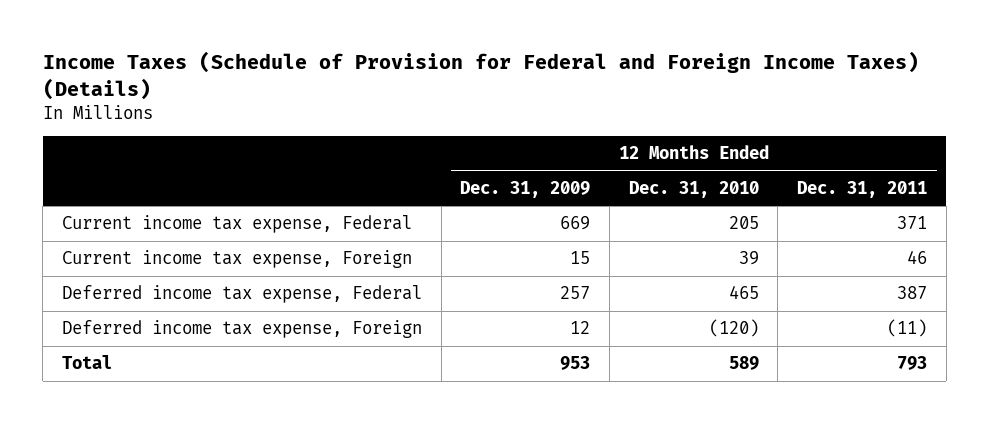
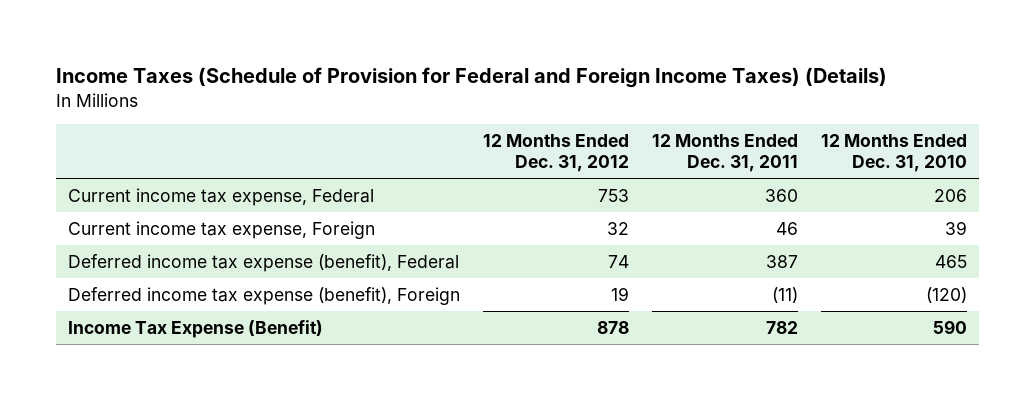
[460,181,591,199] Dec. 31, 2009 -> none
none -> [483,134,630,173] 12 Months Ended Dec. 31, 2012
[728,216,759,230] 205 -> [934,188,968,202] 206
[897,216,928,230] 371 -> [765,188,799,202] 360
[62,355,113,370] Total -> none
[62,285,423,304] Deferred income tax expense, Federal -> [67,253,459,272] Deferred income tax expense (benefit), Federal
[62,320,423,339] Deferred income tax expense, Foreign -> [67,286,460,305] Deferred income tax expense (benefit), Foreign
none -> [67,319,323,338] Income Tax Expense (Benefit)

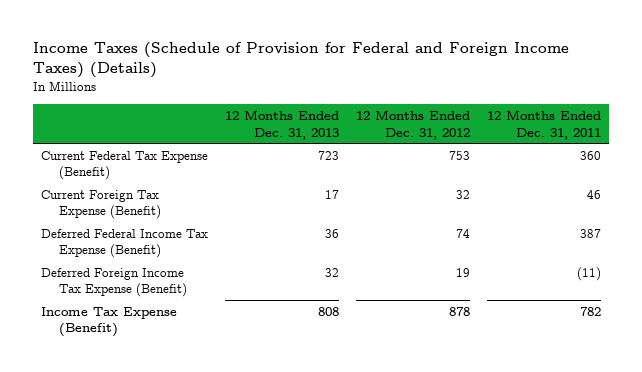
[821,134,968,173] 12 Months Ended Dec. 31, 2010 -> none
none -> [224,110,339,140] 12 Months Ended Dec. 31, 2013
[67,187,374,206] Current income tax expense, Federal -> [41,150,209,181] Current Federal Tax Expense (Benefit)
[67,220,375,239] Current income tax expense, Foreign -> [41,189,161,220] Current Foreign Tax Expense (Benefit)
[67,253,459,272] Deferred income tax expense (benefit), Federal -> [41,228,209,259] Deferred Federal Income Tax Expense (Benefit)
[67,286,460,305] Deferred income tax expense (benefit), Foreign -> [41,267,187,298] Deferred Foreign Income Tax Expense (Benefit)

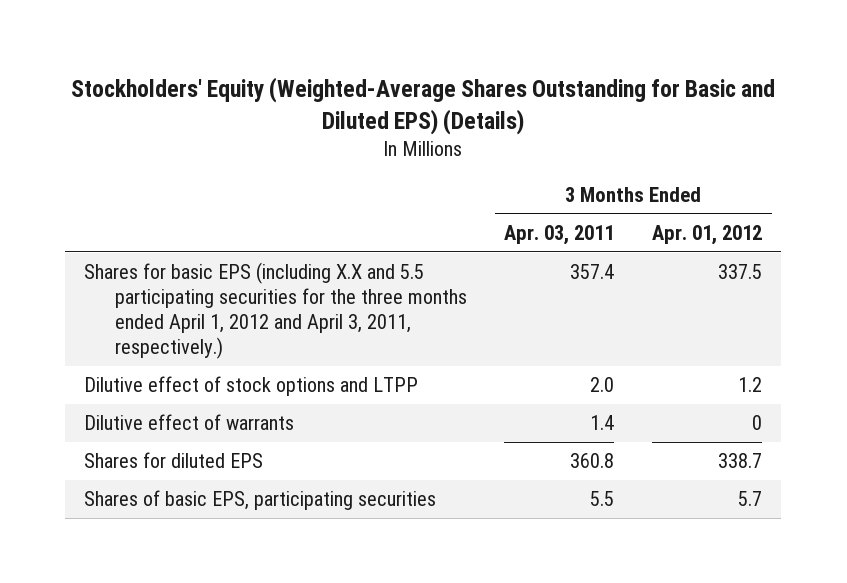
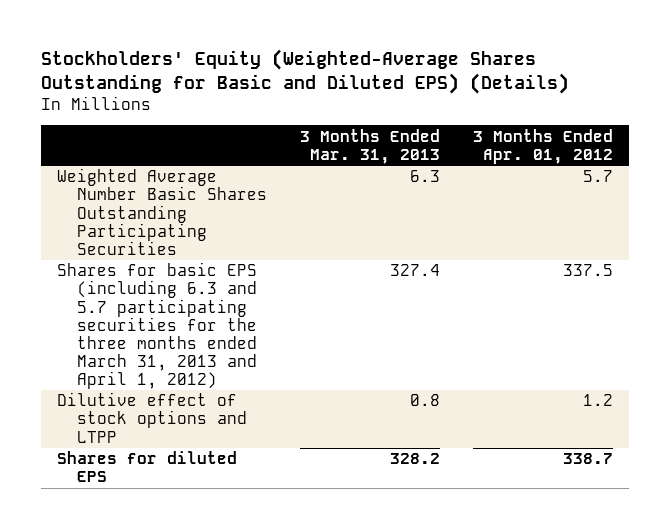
[504,224,615,245] Apr. 03, 2011 -> none
none -> [299,128,440,164] 3 Months Ended Mar. 31, 2013
none -> [57,168,268,255] Weighted Average Number Basic Shares Outstanding Participating Securities
[84,262,467,360] Shares for basic EPS (including X.X and 5.5 participating securities for the three months ended April 1, 2012 and April 3, 2011, respectively.) -> [57,262,258,389] Shares for basic EPS (including 6.3 and 5.7 participating securities for the three months ended March 31, 2013 and April 1, 2012)
[84,414,295,431] Dilutive effect of warrants -> none
[84,490,437,511] Shares of basic EPS, participating securities -> none

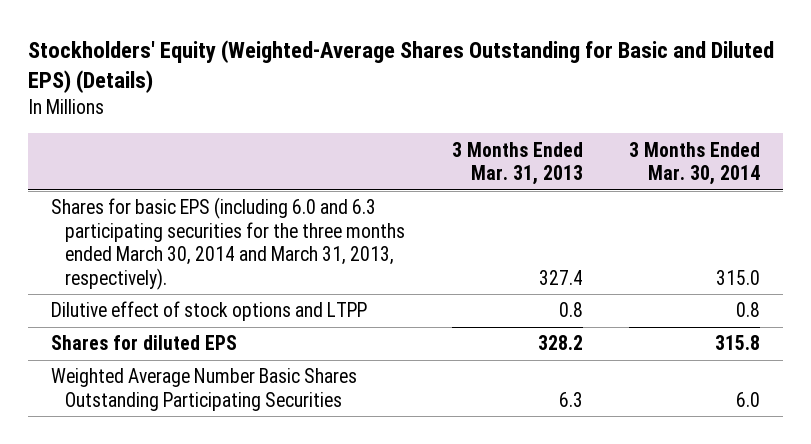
[472,128,613,164] 3 Months Ended Apr. 01, 2012 -> none
none -> [629,141,761,186] 3 Months Ended Mar. 30, 2014
[57,262,258,389] Shares for basic EPS (including 6.3 and 5.7 participating securities for the three months ended March 31, 2013 and April 1, 2012) -> [50,197,406,290] Shares for basic EPS (including 6.0 and 6.3 participating securities for the three months ended March 30, 2014 and March 31, 2013, respectively).
[57,168,268,255] Weighted Average Number Basic Shares Outstanding Participating Securities -> [50,368,357,411] Weighted Average Number Basic Shares Outstanding Participating Securities

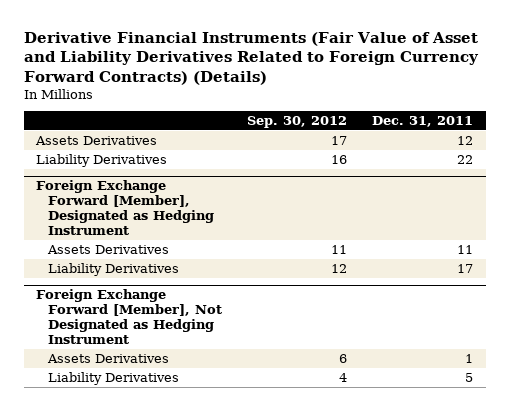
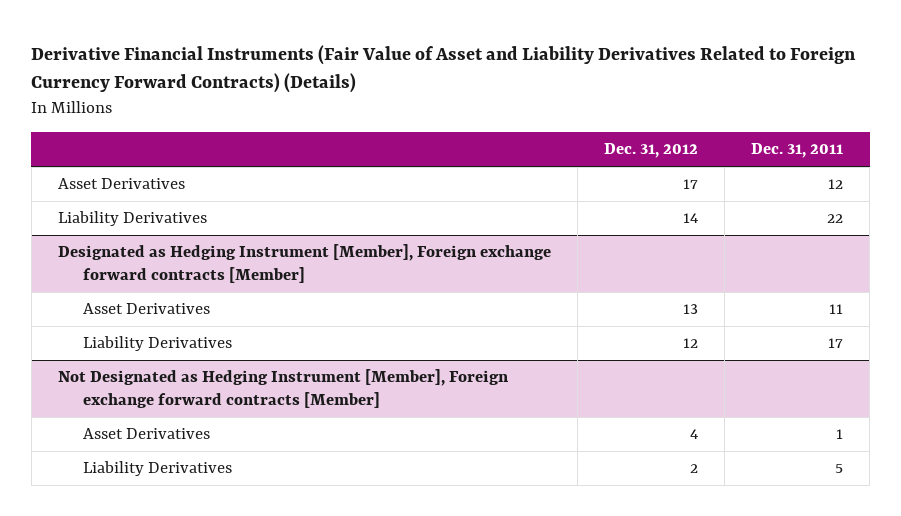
[247,116,348,129] Sep. 30, 2012 -> none
none -> [603,143,698,159] Dec. 31, 2012
[35,135,158,145] Assets Derivatives -> [57,178,185,190] Asset Derivatives
[36,180,215,236] Foreign Exchange Forward [Member], Designated as Hedging Instrument -> [57,244,551,284] Designated as Hedging Instrument [Member], Foreign exchange forward contracts [Member]
[47,244,170,254] Assets Derivatives -> [83,303,211,315] Asset Derivatives
[36,289,223,345] Foreign Exchange Forward [Member], Not Designated as Hedging Instrument -> [57,369,509,409] Not Designated as Hedging Instrument [Member], Foreign exchange forward contracts [Member]
[47,353,170,363] Assets Derivatives -> [83,428,211,440] Asset Derivatives

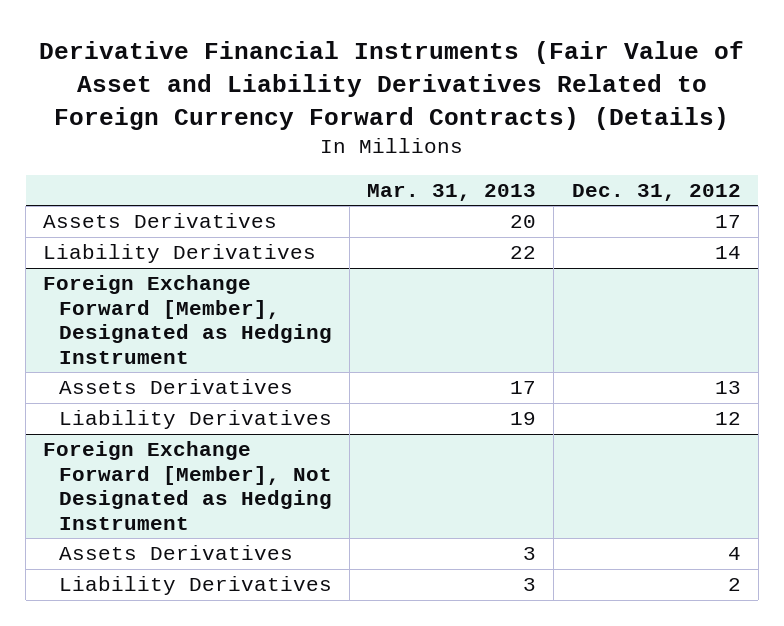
[751,143,844,159] Dec. 31, 2011 -> none
none -> [367,183,537,201] Mar. 31, 2013
[57,178,185,190] Asset Derivatives -> [43,213,278,229] Assets Derivatives
[57,244,551,284] Designated as Hedging Instrument [Member], Foreign exchange forward contracts [Member] -> [43,275,333,364] Foreign Exchange Forward [Member], Designated as Hedging Instrument
[83,303,211,315] Asset Derivatives -> [59,379,294,395] Assets Derivatives
[57,369,509,409] Not Designated as Hedging Instrument [Member], Foreign exchange forward contracts [Member] -> [43,441,333,530] Foreign Exchange Forward [Member], Not Designated as Hedging Instrument
[83,428,211,440] Asset Derivatives -> [59,545,294,561] Assets Derivatives

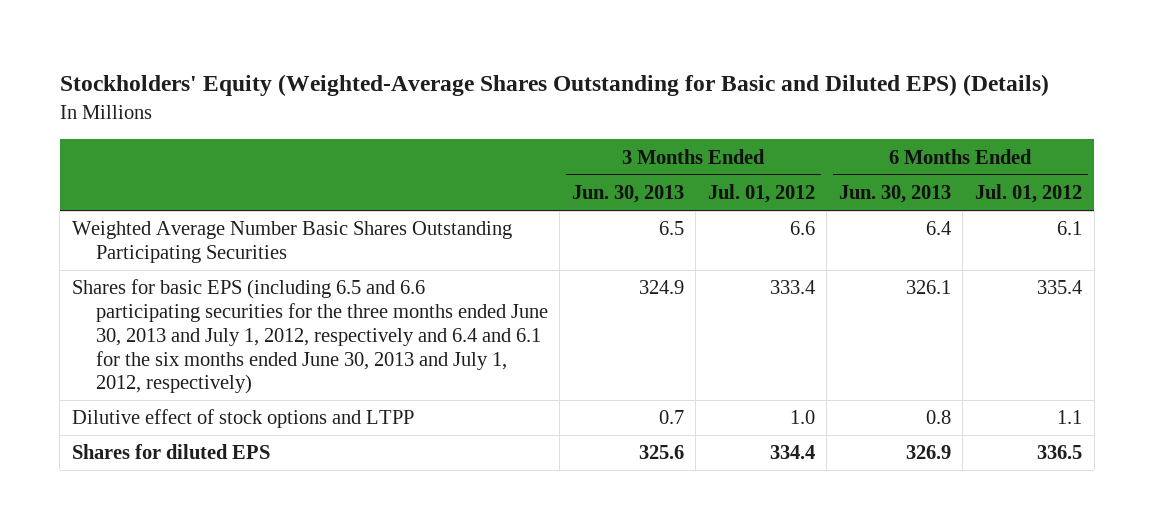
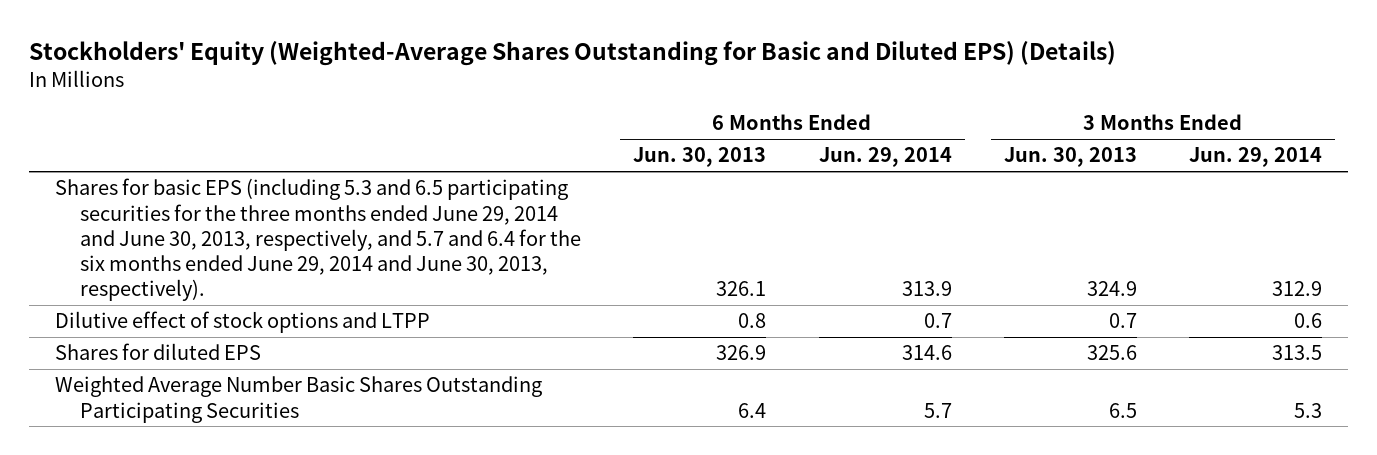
[707,184,815,204] Jul. 01, 2012 -> none
[975,184,1083,204] Jul. 01, 2012 -> none
none -> [818,147,952,168] Jun. 29, 2014
none -> [1188,147,1322,168] Jun. 29, 2014
[71,279,548,395] Shares for basic EPS (including 6.5 and 6.6 participating securities for the three months ended June 30, 2013 and July 1, 2012, respectively and 6.4 and 6.1 for the six months ended June 30, 2013 and July 1, 2012, respectively) -> [54,178,582,301] Shares for basic EPS (including 5.3 and 6.5 participating securities for the three months ended June 29, 2014 and June 30, 2013, respectively, and 5.7 and 6.4 for the six months ended June 29, 2014 and June 30, 2013, respectively).
[71,221,512,264] Weighted Average Number Basic Shares Outstanding Participating Securities -> [54,376,542,423] Weighted Average Number Basic Shares Outstanding Participating Securities

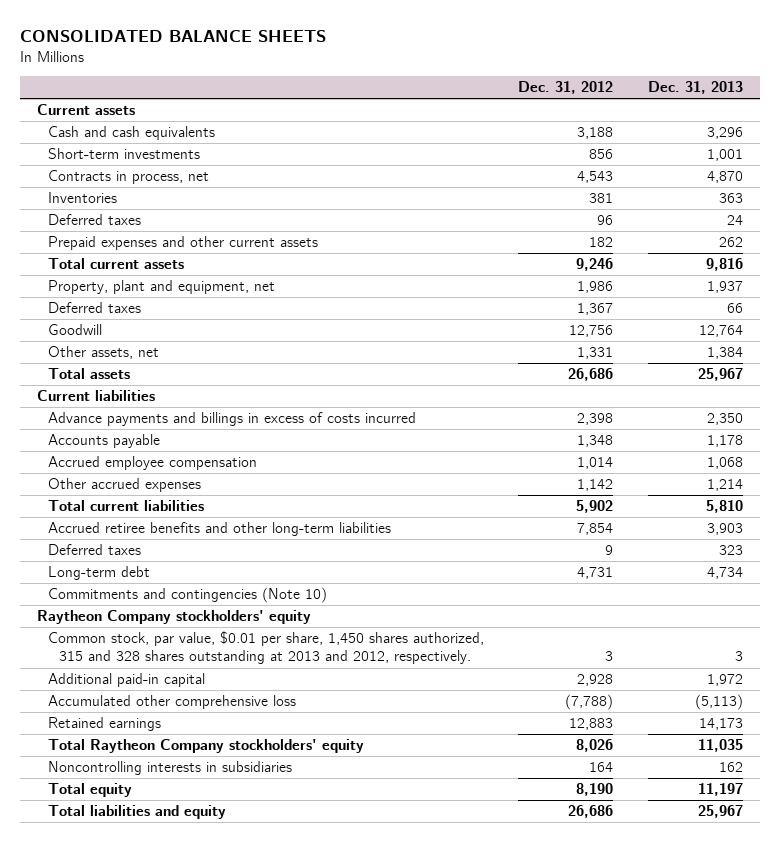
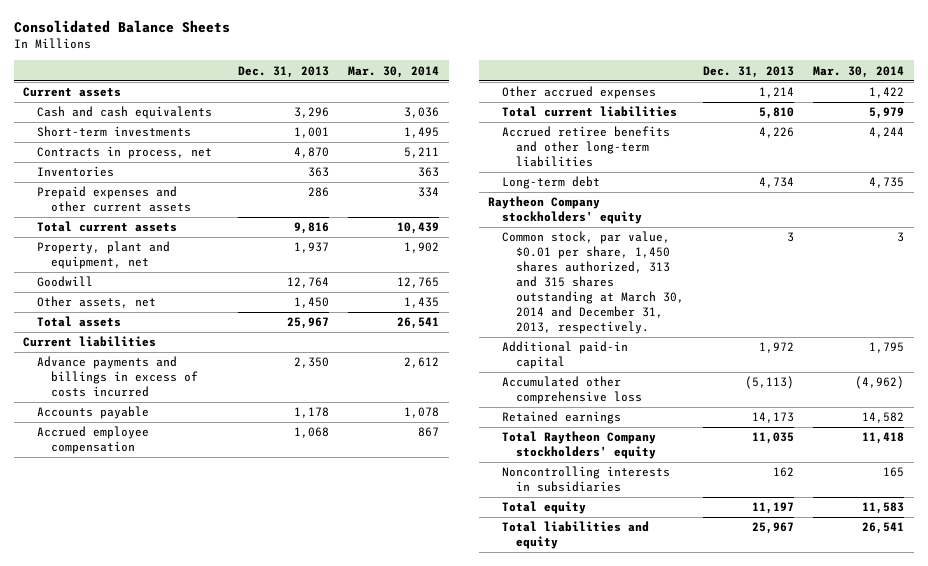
[19,30,326,43] CONSOLIDATED BALANCE SHEETS -> [13,20,230,34] Consolidated Balance Sheets
[518,81,614,95] Dec. 31, 2012 -> none
none -> [348,65,440,78] Mar. 30, 2014
[48,214,142,226] Deferred taxes -> none
[718,237,743,248] 262 -> [307,187,329,198] 286
[48,302,142,314] Deferred taxes -> none
[706,347,743,360] 1,384 -> [293,297,329,309] 1,450
[48,544,142,556] Deferred taxes -> none
[706,523,743,536] 3,903 -> [759,127,795,139] 4,226
[48,587,328,604] Commitments and contingencies (Note 10) -> none
[48,631,485,665] Common stock, par value, $0.01 per share, 1,450 shares authorized, 315 and 328 shares outstanding at 2013 and 2012, respectively. -> [502,231,684,334] Common stock, par value, $0.01 per share, 1,450 shares authorized, 313 and 315 shares outstanding at March 30, 2014 and December 31, 2013, respectively.

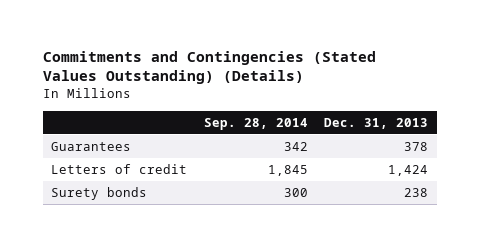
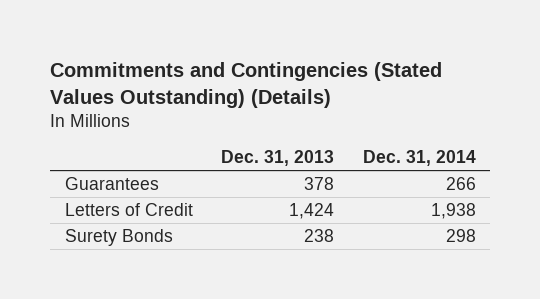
[203,117,308,130] Sep. 28, 2014 -> none
none -> [362,150,476,167] Dec. 31, 2014
[51,163,188,174] Letters of credit -> [64,202,193,216] Letters of Credit
[51,186,148,200] Surety bonds -> [64,228,173,246] Surety Bonds

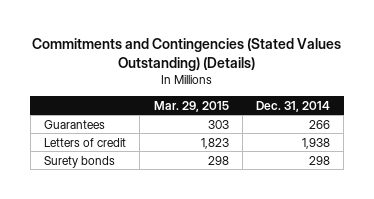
[221,150,335,167] Dec. 31, 2013 -> none
none -> [153,100,229,112] Mar. 29, 2015
[64,202,193,216] Letters of Credit -> [44,137,127,147] Letters of credit
[64,228,173,246] Surety Bonds -> [44,155,116,168] Surety bonds

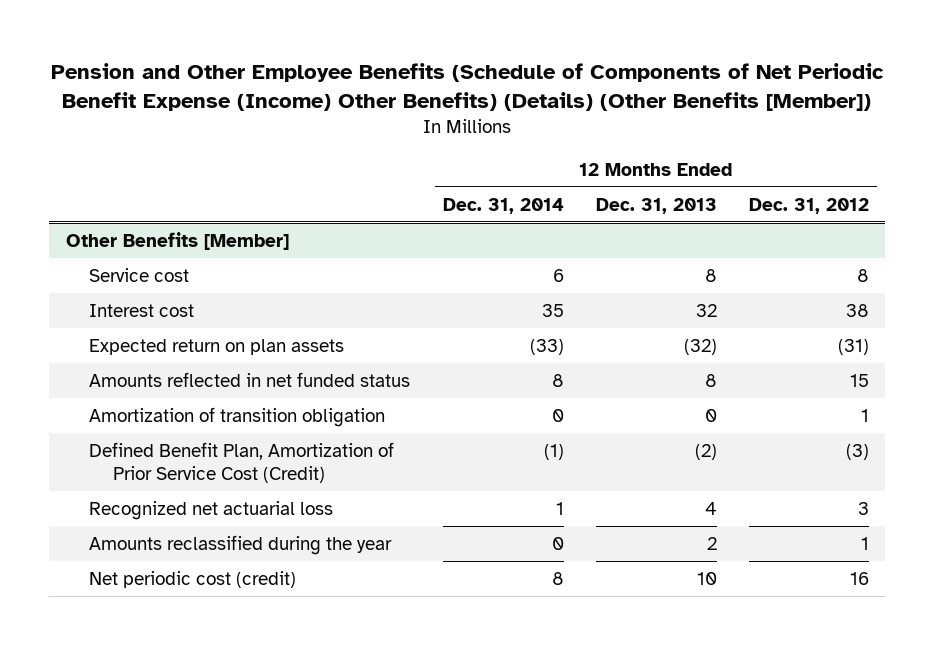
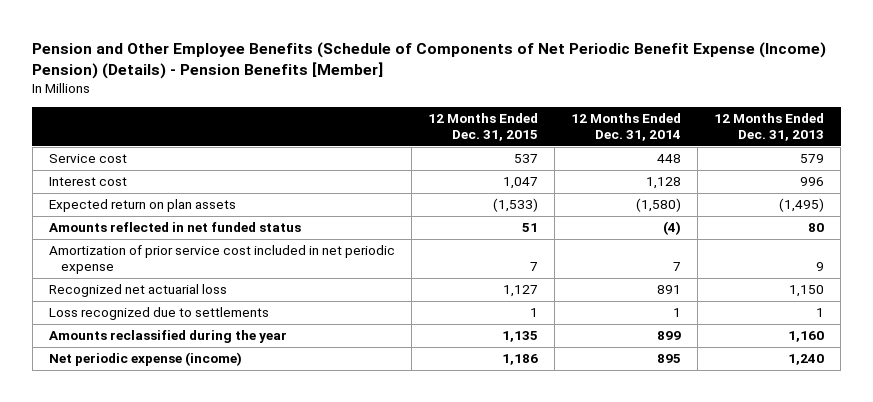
[51,62,885,111] Pension and Other Employee Benefits (Schedule of Components of Net Periodic Benefit Expense (Income) Other Benefits) (Details) (Other Benefits [Member]) -> [32,41,827,79] Pension and Other Employee Benefits (Schedule of Components of Net Periodic Benefit Expense (Income) Pension) (Details) - Pension Benefits [Member]
[749,197,870,214] Dec. 31, 2012 -> none
none -> [427,112,538,142] 12 Months Ended Dec. 31, 2015
[65,231,289,250] Other Benefits [Member] -> none
[89,406,386,427] Amortization of transition obligation -> none
[552,268,564,282] 6 -> [656,154,681,164] 448
[704,268,717,282] 8 -> [799,154,824,164] 579
[541,303,564,317] 35 -> [645,177,681,190] 1,128
[695,303,717,317] 32 -> [799,177,824,187] 996
[529,338,564,355] (33) -> [635,198,681,213] (1,580)
[683,338,717,355] (32) -> [778,198,824,213] (1,495)
[551,373,564,387] 8 -> [662,221,681,236] (4)
[704,373,717,387] 8 -> [807,223,824,233] 80
[89,441,395,484] Defined Benefit Plan, Amortization of Prior Service Cost (Credit) -> [48,245,395,275] Amortization of prior service cost included in net periodic expense
[543,443,564,460] (1) -> [672,262,681,272] 7
[694,443,717,460] (2) -> [815,262,824,272] 9
[555,501,564,515] 1 -> [656,285,681,295] 891
[704,501,717,515] 4 -> [788,285,824,298] 1,150
none -> [48,307,269,321] Loss recognized due to settlements
[551,536,564,550] 0 -> [656,331,681,341] 899
[706,536,717,550] 2 -> [787,331,824,343] 1,160
[89,570,297,588] Net periodic cost (credit) -> [48,352,242,367] Net periodic expense (income)
[551,571,564,585] 8 -> [656,354,681,364] 895
[696,571,717,585] 10 -> [787,354,824,366] 1,240

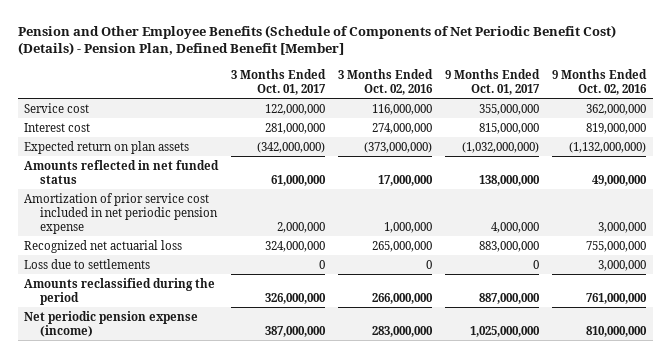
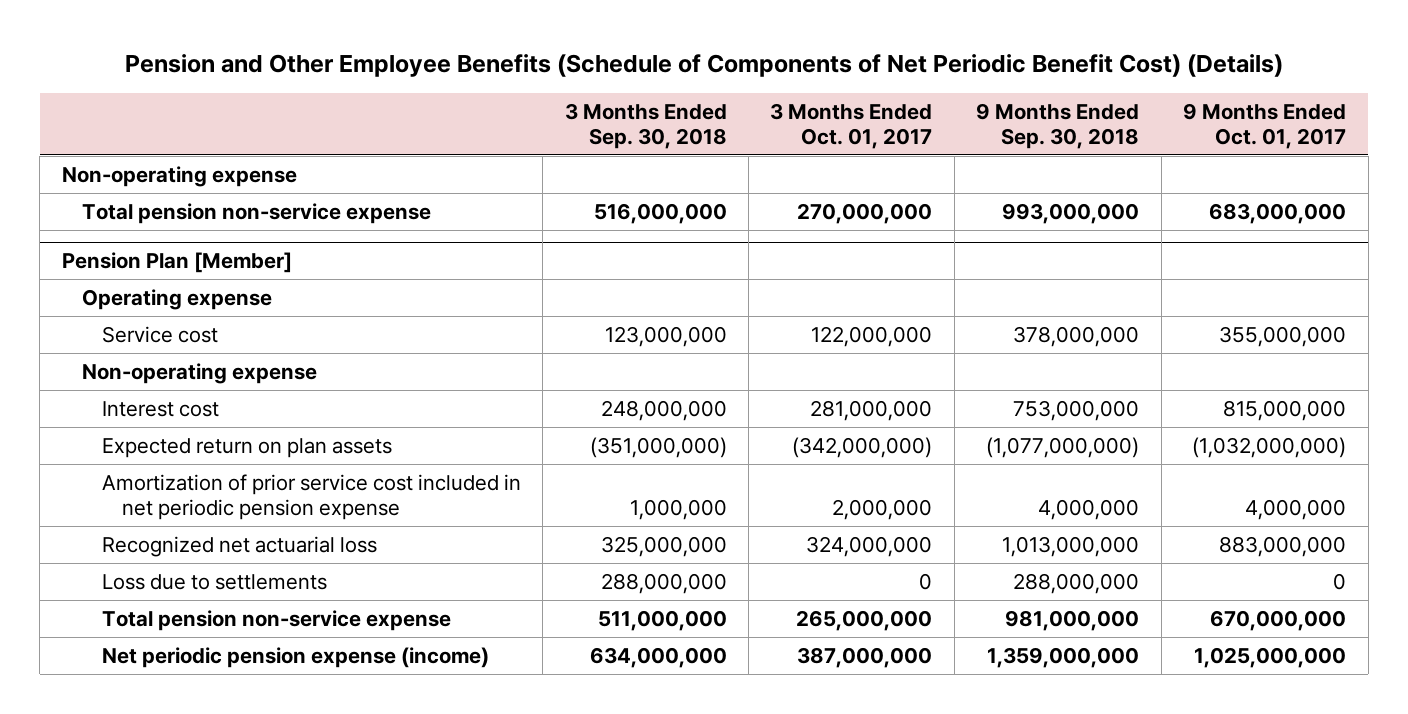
[17,24,616,56] Pension and Other Employee Benefits (Schedule of Components of Net Periodic Benefit Cost) (Details) - Pension Plan, Defined Benefit [Member] -> [124,54,1283,78] Pension and Other Employee Benefits (Schedule of Components of Net Periodic Benefit Cost) (Details)
[338,68,434,95] 3 Months Ended Oct. 02, 2016 -> none
[552,68,648,95] 9 Months Ended Oct. 02, 2016 -> none
none -> [564,102,727,149] 3 Months Ended Sep. 30, 2018
none -> [976,102,1140,149] 9 Months Ended Sep. 30, 2018
none -> [61,165,297,187] Non-operating expense
none -> [81,202,431,224] Total pension non-service expense
none -> [61,252,292,274] Pension Plan [Member]
none -> [81,288,272,310] Operating expense
none -> [81,362,317,384] Non-operating expense
[24,159,220,184] Amounts reflected in net funded status -> none
[24,277,216,305] Amounts reclassified during the period -> none
none -> [101,609,451,631] Total pension non-service expense

